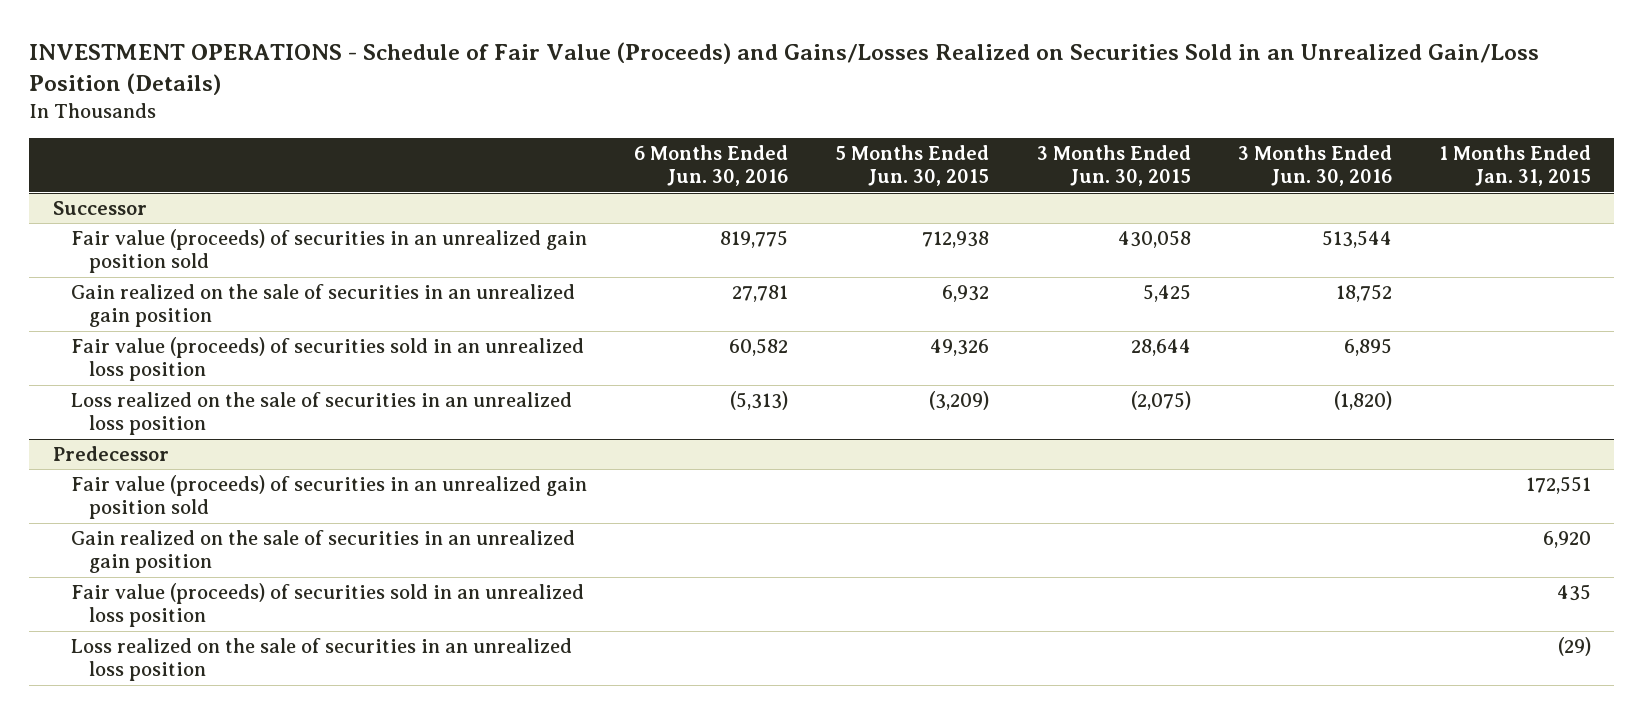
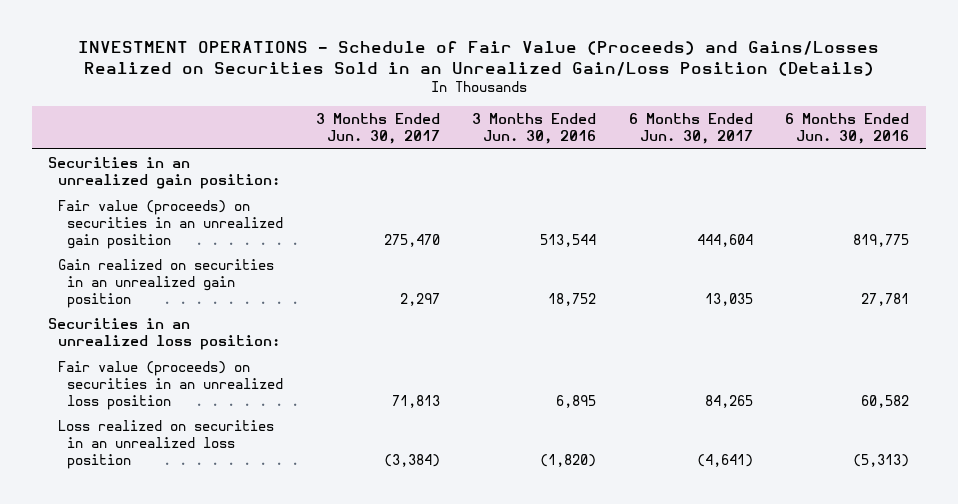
[835,145,990,187] 5 Months Ended Jun. 30, 2015 -> none
[1036,145,1191,187] 3 Months Ended Jun. 30, 2015 -> none
[1438,145,1591,187] 1 Months Ended Jan. 31, 2015 -> none
none -> [315,113,440,144] 3 Months Ended Jun. 30, 2017
none -> [628,113,753,144] 6 Months Ended Jun. 30, 2017
[53,201,148,216] Successor -> none
[71,229,588,274] Fair value (proceeds) of securities in an unrealized gain position sold -> none
[71,284,576,328] Gain realized on the sale of securities in an unrealized gain position -> none
[71,337,585,382] Fair value (proceeds) of securities sold in an unrealized loss position -> none
[71,392,573,436] Loss realized on the sale of securities in an unrealized loss position -> none
[53,446,170,462] Predecessor -> none
[71,475,588,520] Fair value (proceeds) of securities in an unrealized gain position sold -> none
[71,530,576,574] Gain realized on the sale of securities in an unrealized gain position -> none
[71,583,585,628] Fair value (proceeds) of securities sold in an unrealized loss position -> none
[71,638,573,682] Loss realized on the sale of securities in an unrealized loss position -> none
none -> [48,157,280,189] Securities in an unrealized gain position:
none -> [57,200,284,249] Fair value (proceeds) on securities in an unrealized gain position
none -> [57,259,274,308] Gain realized on securities in an unrealized gain position
none -> [48,318,280,350] Securities in an unrealized loss position:
none -> [57,361,284,410] Fair value (proceeds) on securities in an unrealized loss position
none -> [57,420,274,469] Loss realized on securities in an unrealized loss position

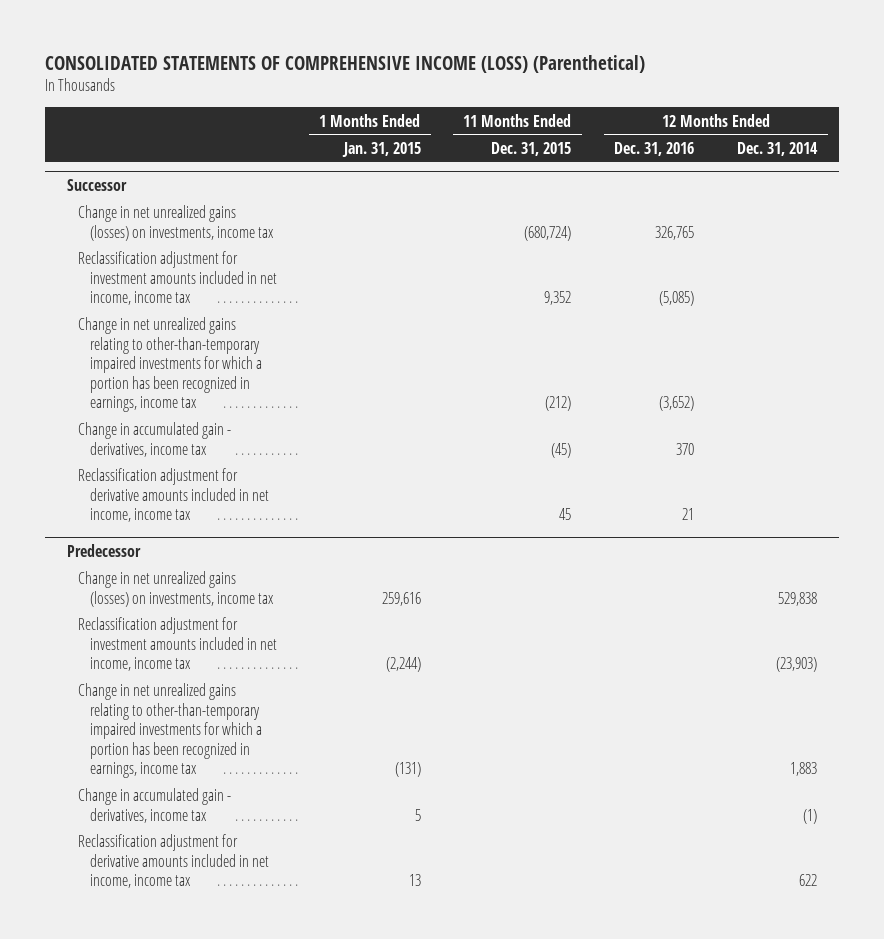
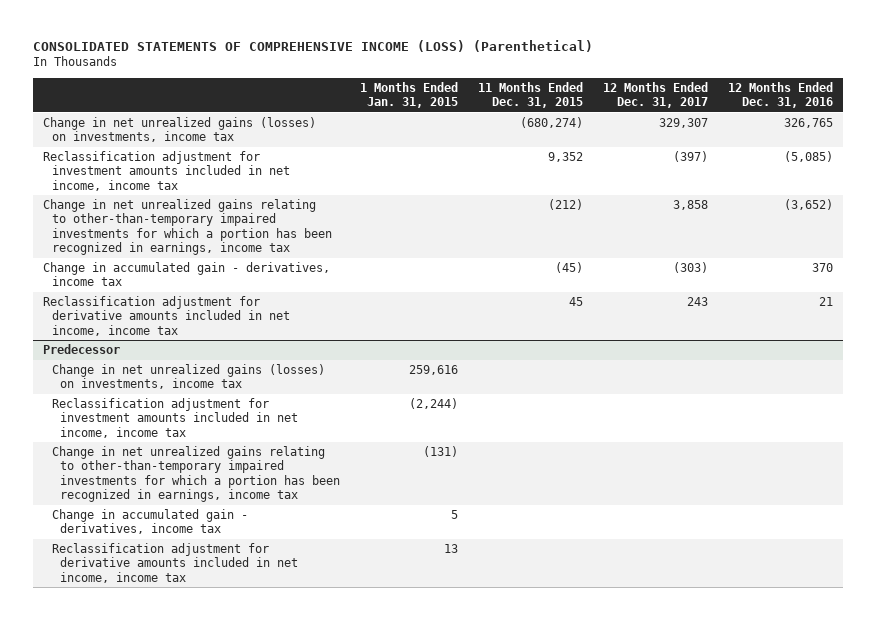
[737,141,819,156] Dec. 31, 2014 -> none
none -> [603,81,709,109] 12 Months Ended Dec. 31, 2017
[66,178,127,191] Successor -> none
[524,225,572,241] (680,724) -> [520,116,584,128] (680,274)

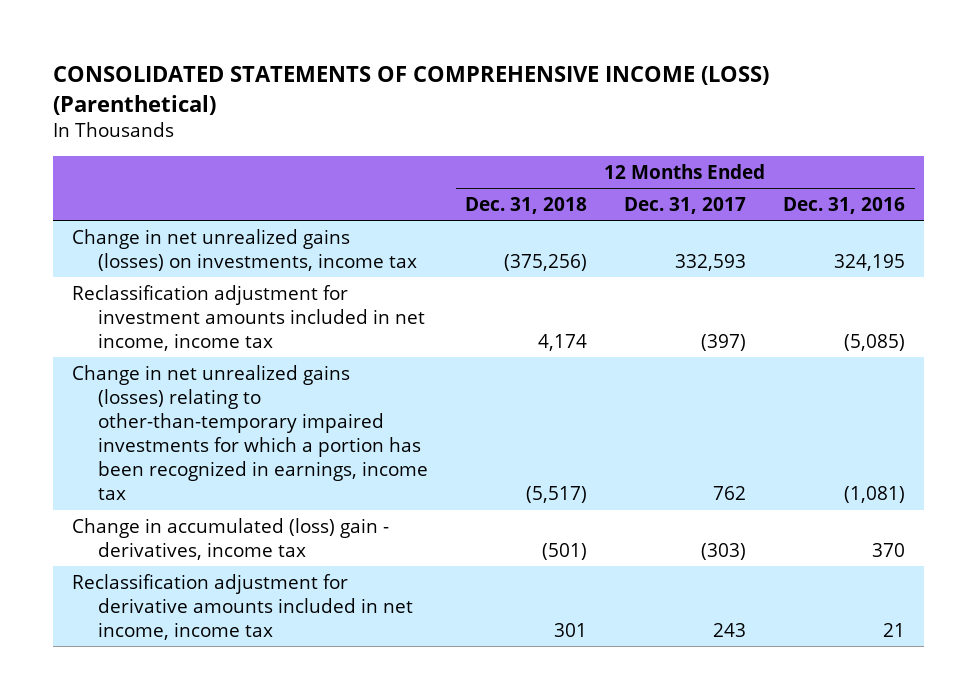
[360,81,459,109] 1 Months Ended Jan. 31, 2015 -> none
[478,81,584,109] 11 Months Ended Dec. 31, 2015 -> none
none -> [464,196,587,214] Dec. 31, 2018
[659,117,709,128] 329,307 -> [675,253,747,271] 332,593
[784,117,834,128] 326,765 -> [834,253,906,271] 324,195
[43,198,332,256] Change in net unrealized gains relating to other-than-temporary impaired investments for which a portion has been recognized in earnings, income tax -> [71,364,428,501] Change in net unrealized gains (losses) relating to other-than-temporary impaired investments for which a portion has been recognized in earnings, income tax
[673,199,709,210] 3,858 -> [713,486,747,501] 762
[784,198,834,210] (3,652) -> [844,486,906,504] (1,081)
[43,261,331,287] Change in accumulated gain - derivatives, income tax -> [71,517,389,560] Change in accumulated (loss) gain - derivatives, income tax
[43,343,121,354] Predecessor -> none
[51,363,325,390] Change in net unrealized gains (losses) on investments, income tax -> none
[51,397,299,438] Reclassification adjustment for investment amounts included in net income, income tax -> none
[51,445,341,503] Change in net unrealized gains relating to other-than-temporary impaired investments for which a portion has been recognized in earnings, income tax -> none
[51,508,248,535] Change in accumulated gain - derivatives, income tax -> none
[51,542,299,583] Reclassification adjustment for derivative amounts included in net income, income tax -> none

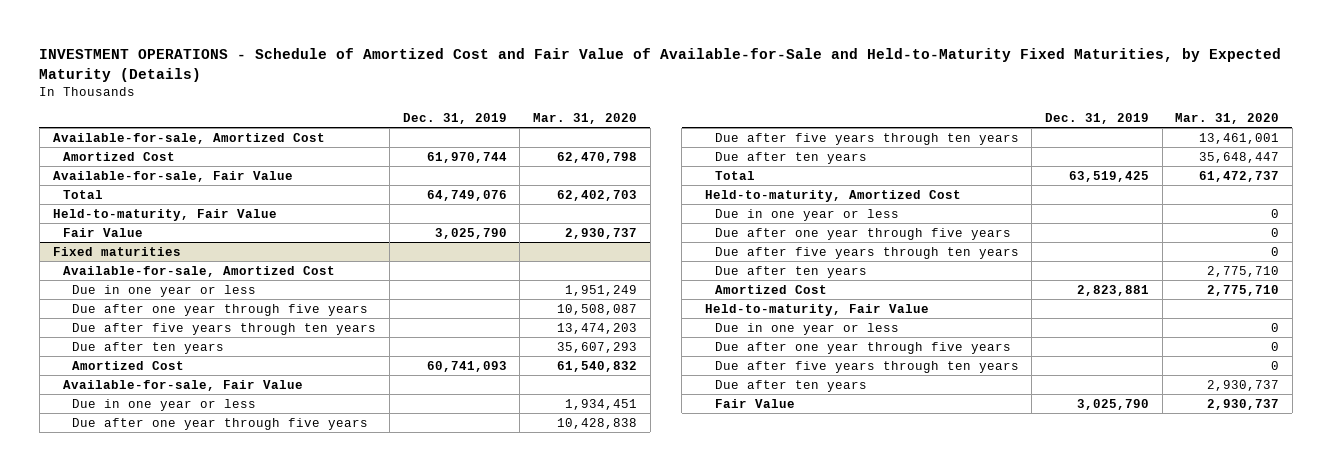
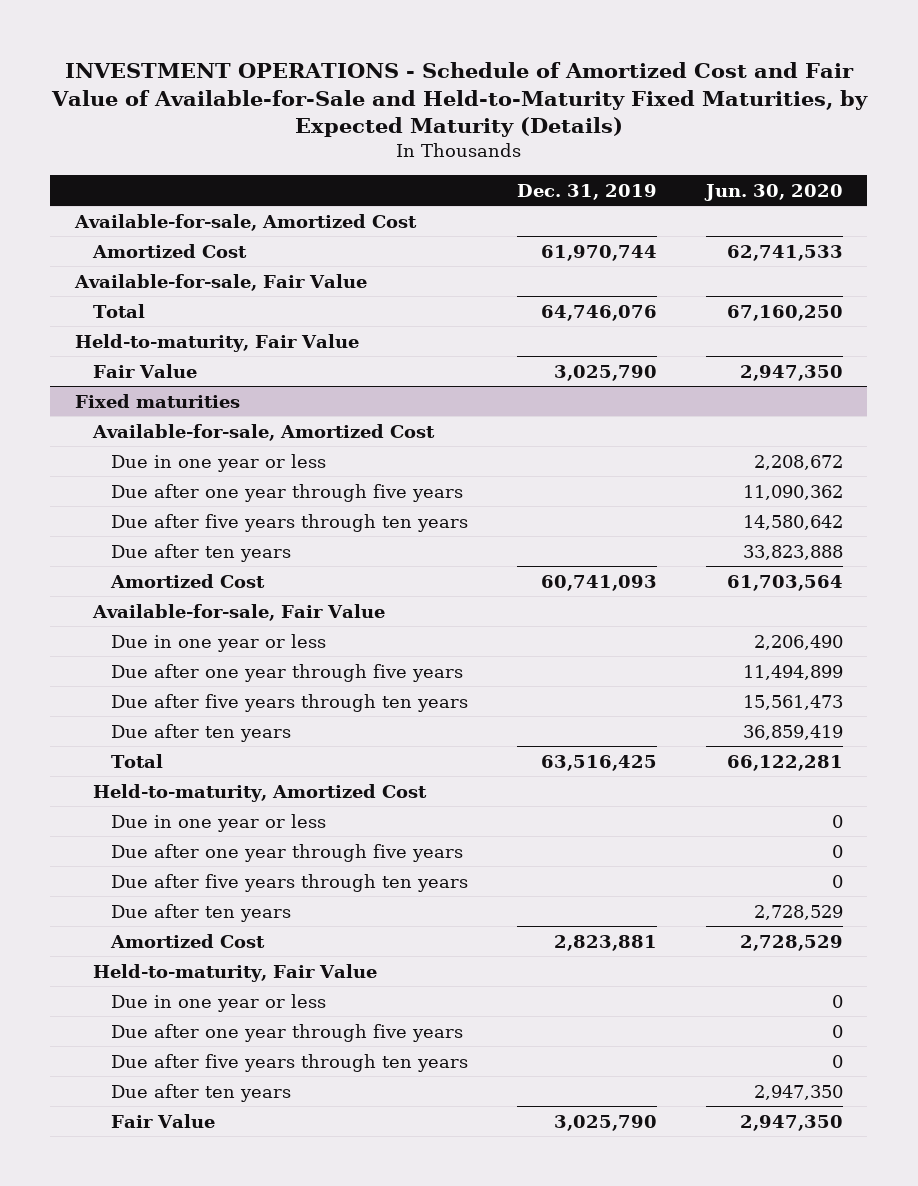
[532,112,637,124] Mar. 31, 2020 -> none
none -> [703,183,843,201] Jun. 30, 2020
[426,189,507,201] 64,749,076 -> [540,304,657,321] 64,746,076
[1068,170,1149,182] 63,519,425 -> [540,754,657,771] 63,516,425

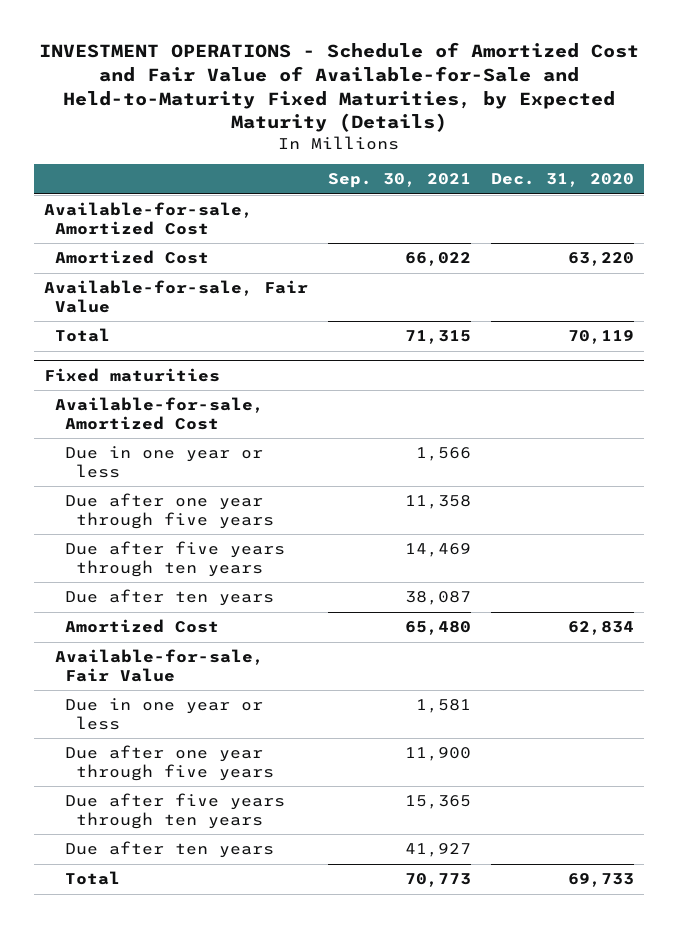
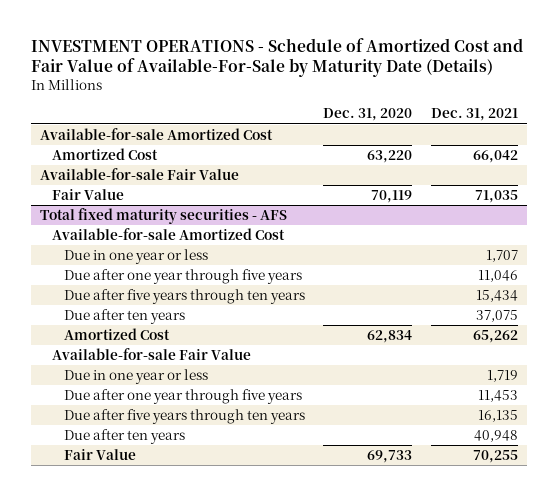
[38,42,639,133] INVESTMENT OPERATIONS - Schedule of Amortized Cost and Fair Value of Available-for-Sale and Held-to-Maturity Fixed Maturities, by Expected Maturity (Details) -> [31,37,524,78] INVESTMENT OPERATIONS - Schedule of Amortized Cost and Fair Value of Available-For-Sale by Maturity Date (Details)
[327,173,471,189] Sep. 30, 2021 -> none
none -> [430,108,518,122] Dec. 31, 2021
[43,202,253,236] Available-for-sale, Amortized Cost -> [40,127,274,140] Available-for-sale Amortized Cost
[43,280,308,314] Available-for-sale, Fair Value -> [40,167,240,180] Available-for-sale Fair Value
[54,328,110,343] Total -> [52,188,125,200] Fair Value
[43,367,220,382] Fixed maturities -> [40,207,288,224] Total fixed maturity securities - AFS
[54,397,264,431] Available-for-sale, Amortized Cost -> [52,227,286,240] Available-for-sale Amortized Cost
[54,649,264,683] Available-for-sale, Fair Value -> [52,347,252,360] Available-for-sale Fair Value
[65,871,121,886] Total -> [63,448,136,460] Fair Value

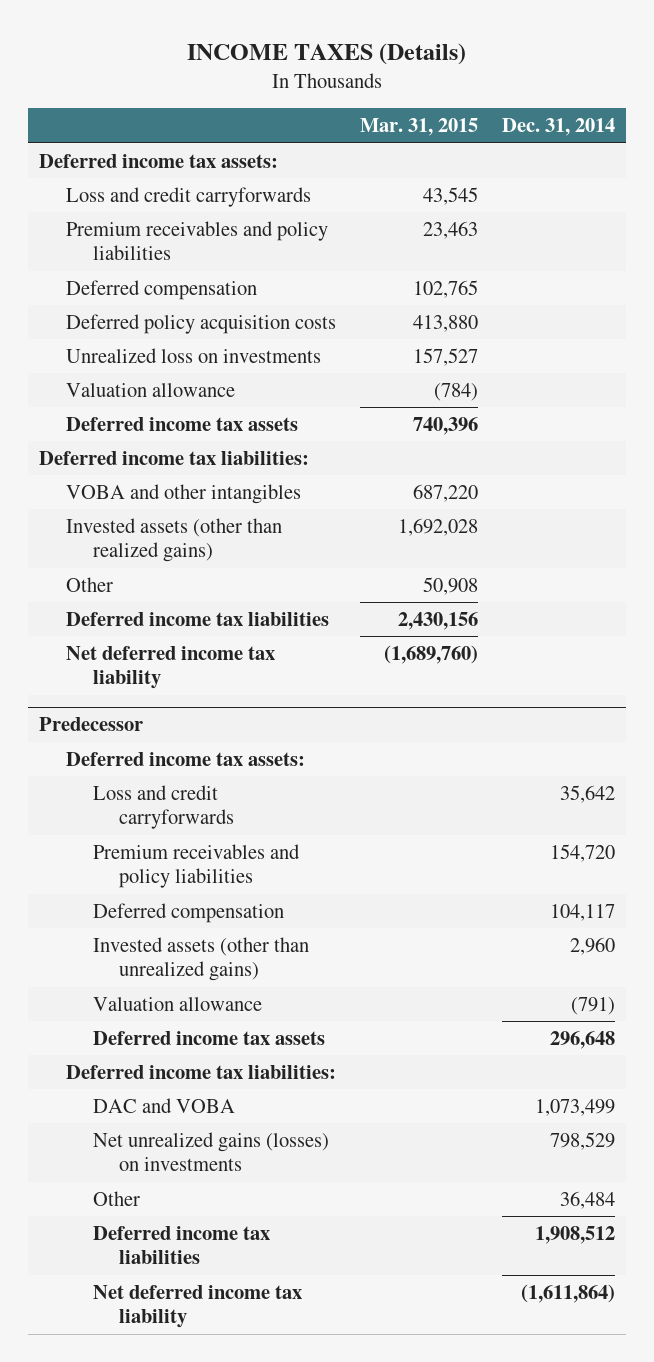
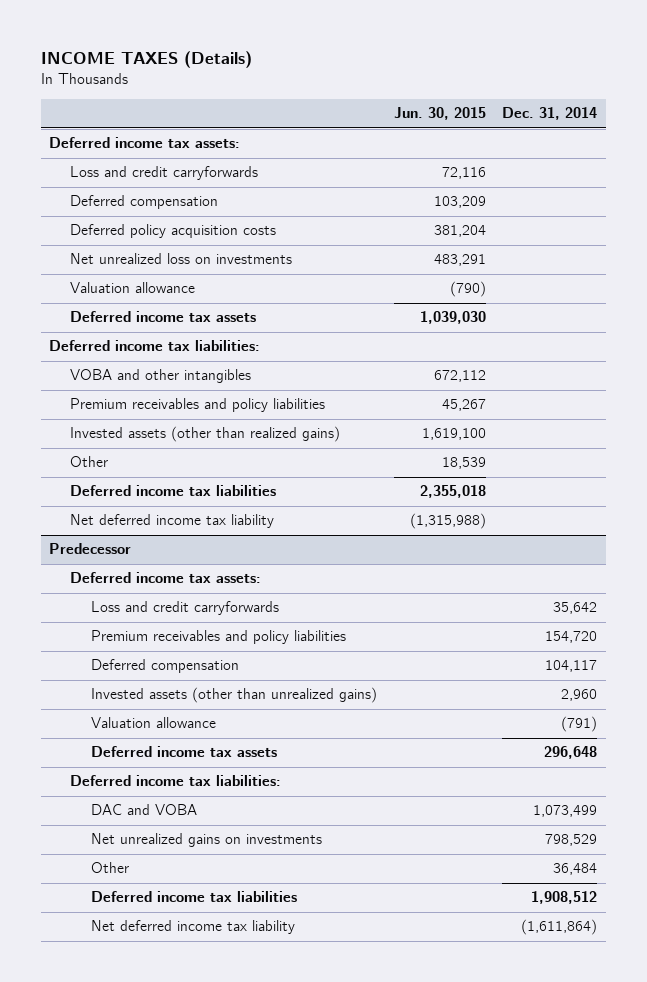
[359,118,478,137] Mar. 31, 2015 -> none
none -> [393,107,486,121] Jun. 30, 2015
[66,347,322,363] Unrealized loss on investments -> [70,253,293,265] Net unrealized loss on investments
[66,220,329,261] Premium receivables and policy liabilities -> [70,398,326,413] Premium receivables and policy liabilities
[92,1131,329,1172] Net unrealized gains (losses) on investments -> [90,833,322,848] Net unrealized gains on investments

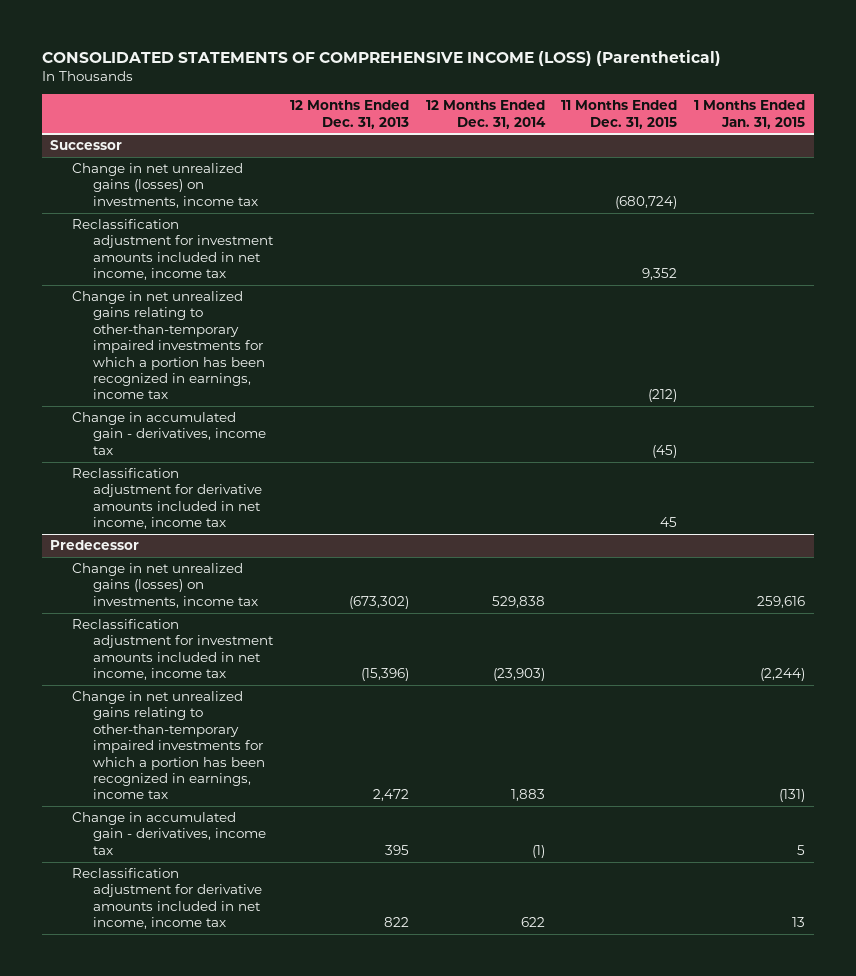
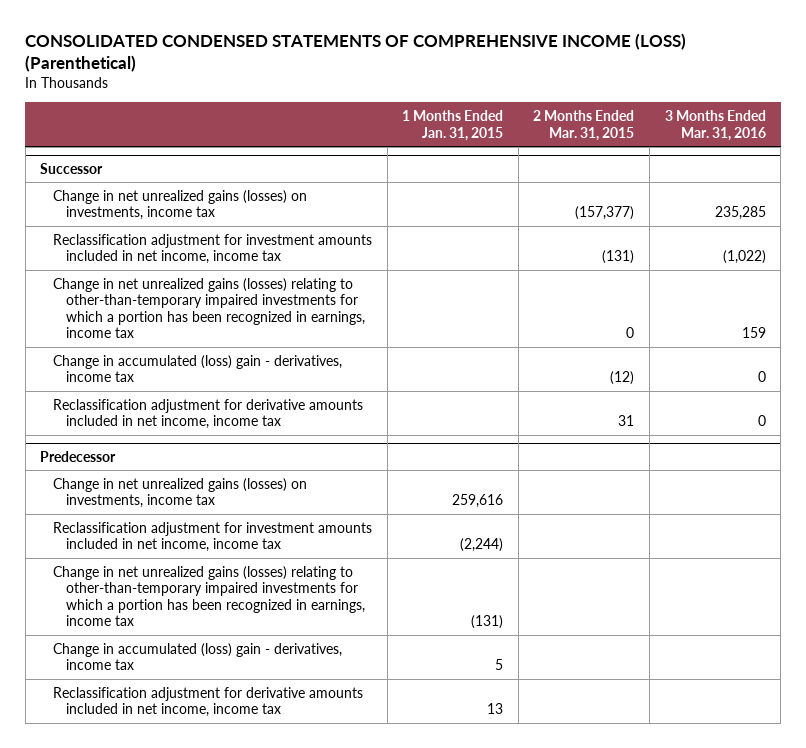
[41,49,721,66] CONSOLIDATED STATEMENTS OF COMPREHENSIVE INCOME (LOSS) (Parenthetical) -> [25,33,687,73] CONSOLIDATED CONDENSED STATEMENTS OF COMPREHENSIVE INCOME (LOSS) (Parenthetical)
[289,100,409,129] 12 Months Ended Dec. 31, 2013 -> none
[425,100,546,129] 12 Months Ended Dec. 31, 2014 -> none
[561,100,678,129] 11 Months Ended Dec. 31, 2015 -> none
none -> [533,110,635,141] 2 Months Ended Mar. 31, 2015
none -> [664,110,766,141] 3 Months Ended Mar. 31, 2016
[71,291,265,400] Change in net unrealized gains relating to other-than-temporary impaired investments for which a portion has been recognized in earnings, income tax -> [53,277,366,339] Change in net unrealized gains (losses) relating to other-than-temporary impaired investments for which a portion has been recognized in earnings, income tax
[71,412,266,455] Change in accumulated gain - derivatives, income tax -> [53,354,343,383] Change in accumulated (loss) gain - derivatives, income tax
[71,691,265,800] Change in net unrealized gains relating to other-than-temporary impaired investments for which a portion has been recognized in earnings, income tax -> [53,565,366,627] Change in net unrealized gains (losses) relating to other-than-temporary impaired investments for which a portion has been recognized in earnings, income tax
[71,812,266,855] Change in accumulated gain - derivatives, income tax -> [53,642,343,671] Change in accumulated (loss) gain - derivatives, income tax

